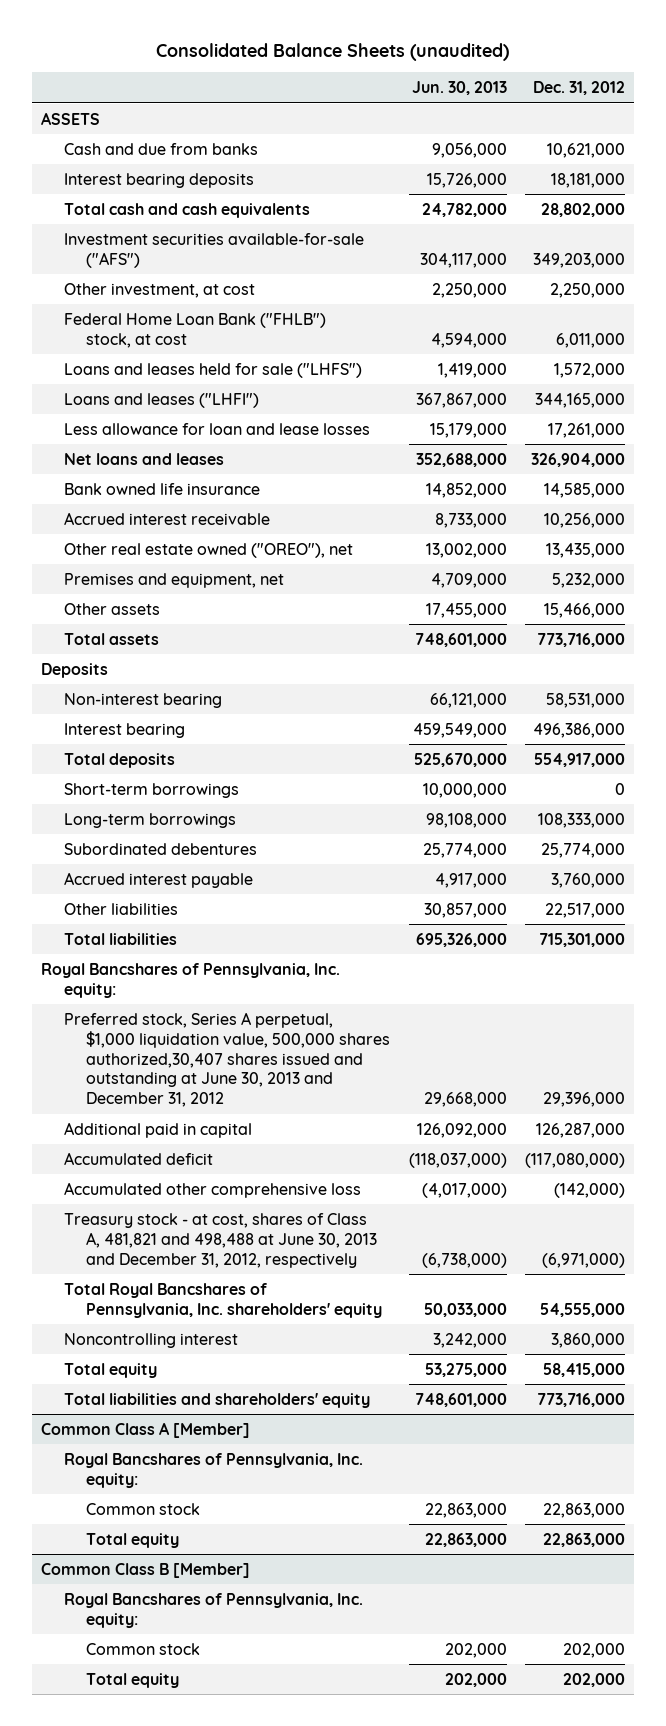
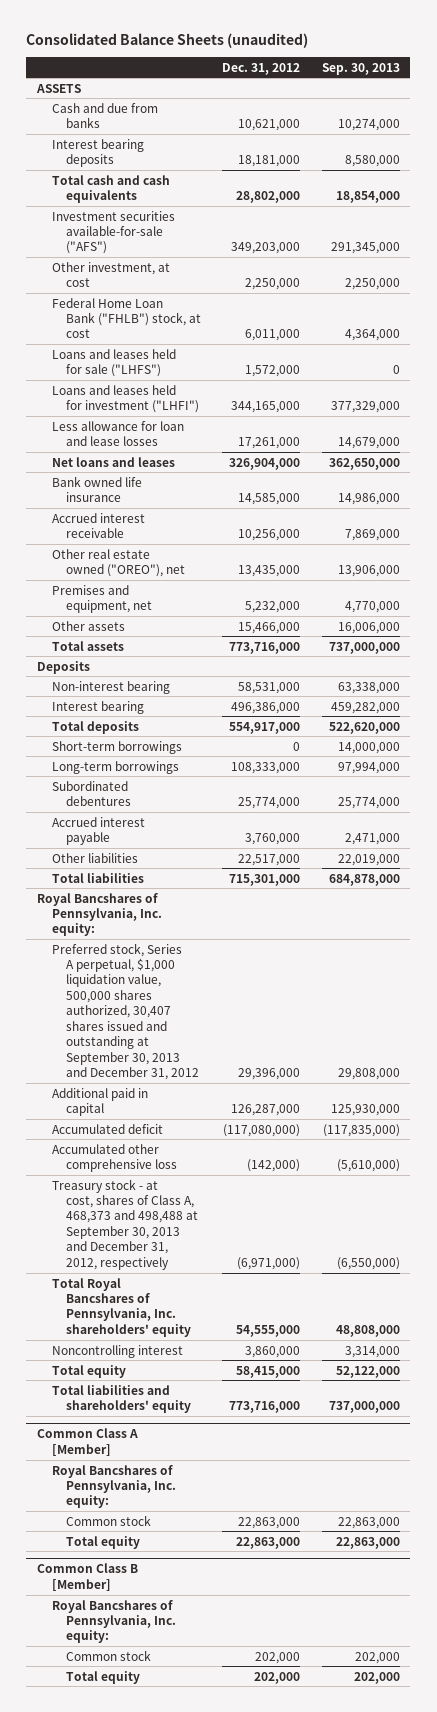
[411,81,507,96] Jun. 30, 2013 -> none
none -> [321,62,400,75] Sep. 30, 2013
[63,392,259,408] Loans and leases ("LHFI") -> [51,384,200,414] Loans and leases held for investment ("LHFI")
[63,1011,391,1108] Preferred stock, Series A perpetual, $1,000 liquidation value, 500,000 shares authorized,30,407 shares issued and outstanding at June 30, 2013 and December 31, 2012 -> [51,942,200,1081] Preferred stock, Series A perpetual, $1,000 liquidation value, 500,000 shares authorized, 30,407 shares issued and outstanding at September 30, 2013 and December 31, 2012
[63,1212,378,1268] Treasury stock - at cost, shares of Class A, 481,821 and 498,488 at June 30, 2013 and December 31, 2012, respectively -> [51,1178,199,1270] Treasury stock - at cost, shares of Class A, 468,373 and 498,488 at September 30, 2013 and December 31, 2012, respectively

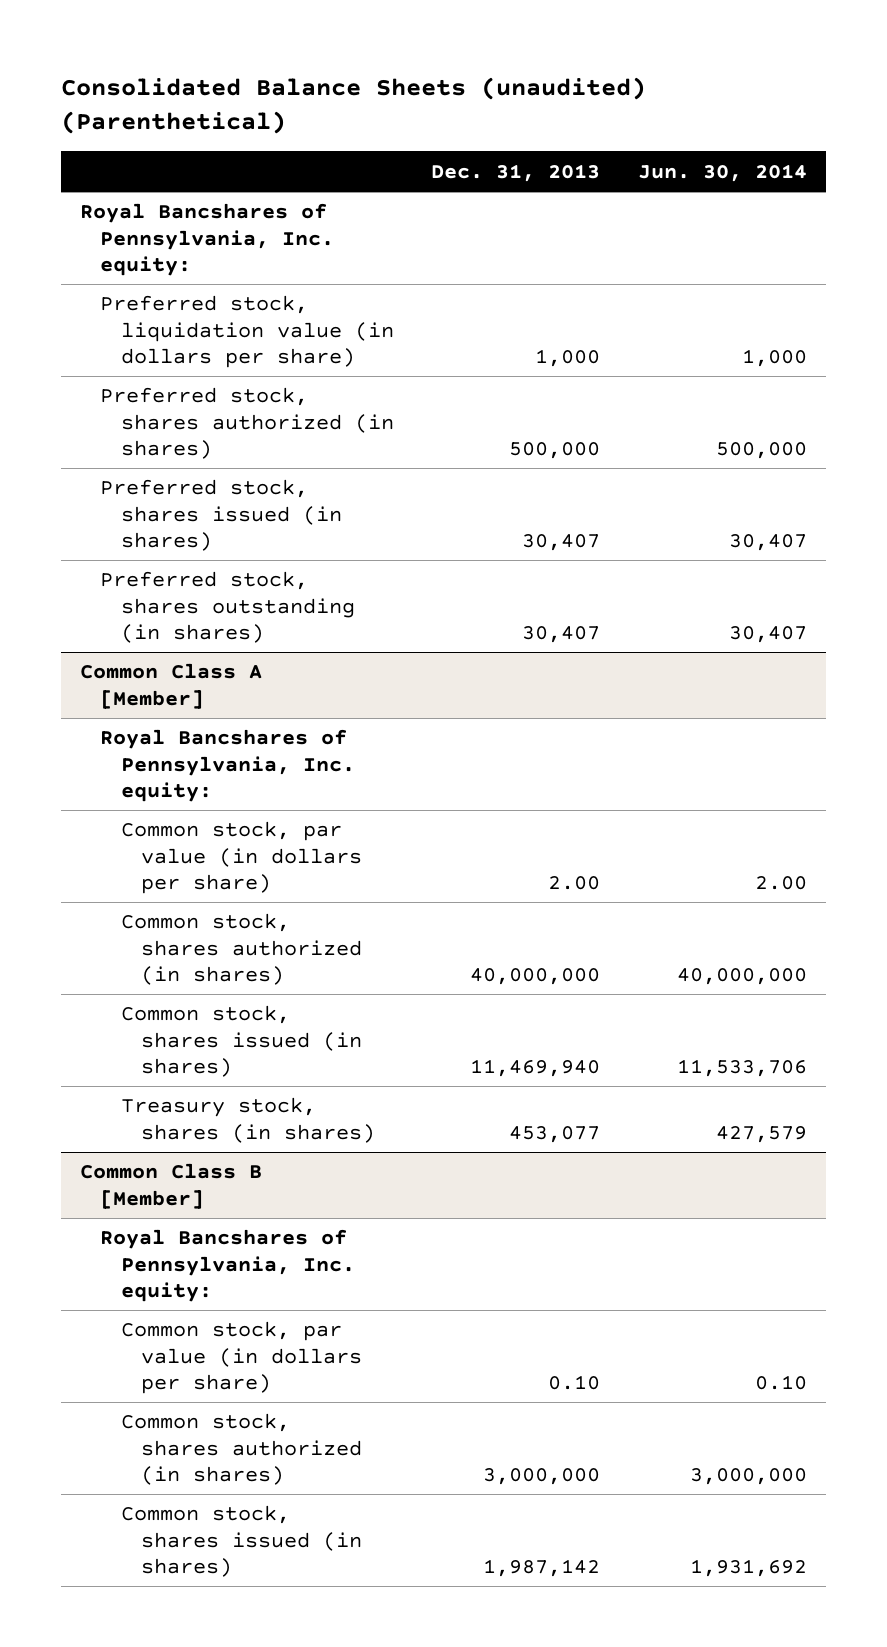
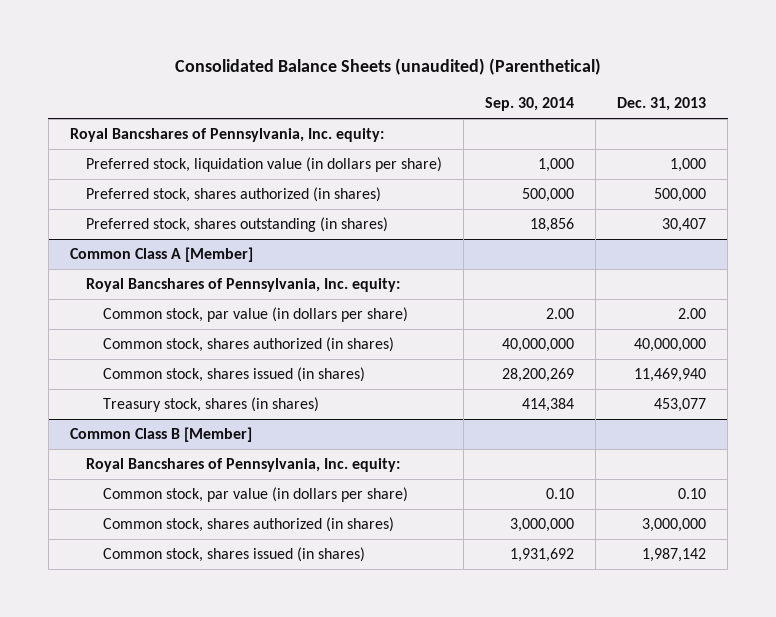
[637,163,807,182] Jun. 30, 2014 -> none
none -> [485,96,575,111] Sep. 30, 2014
[100,479,342,552] Preferred stock, shares issued (in shares) -> none

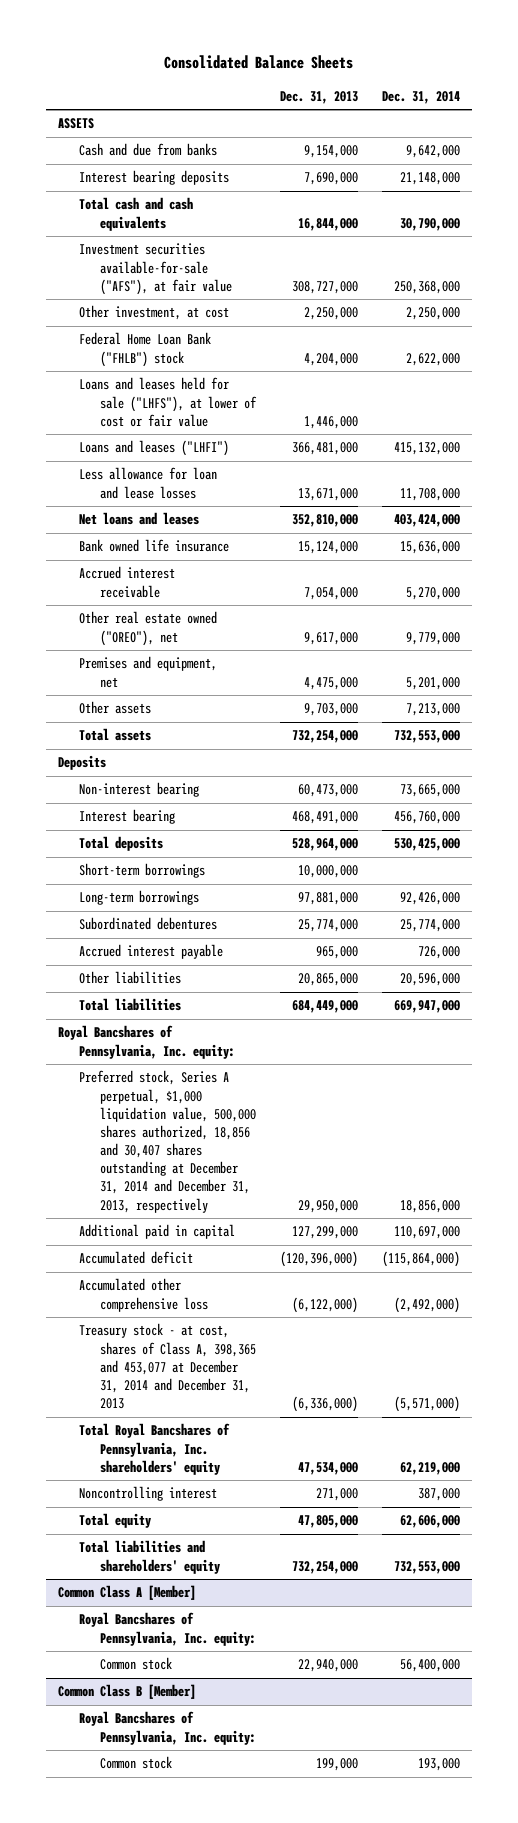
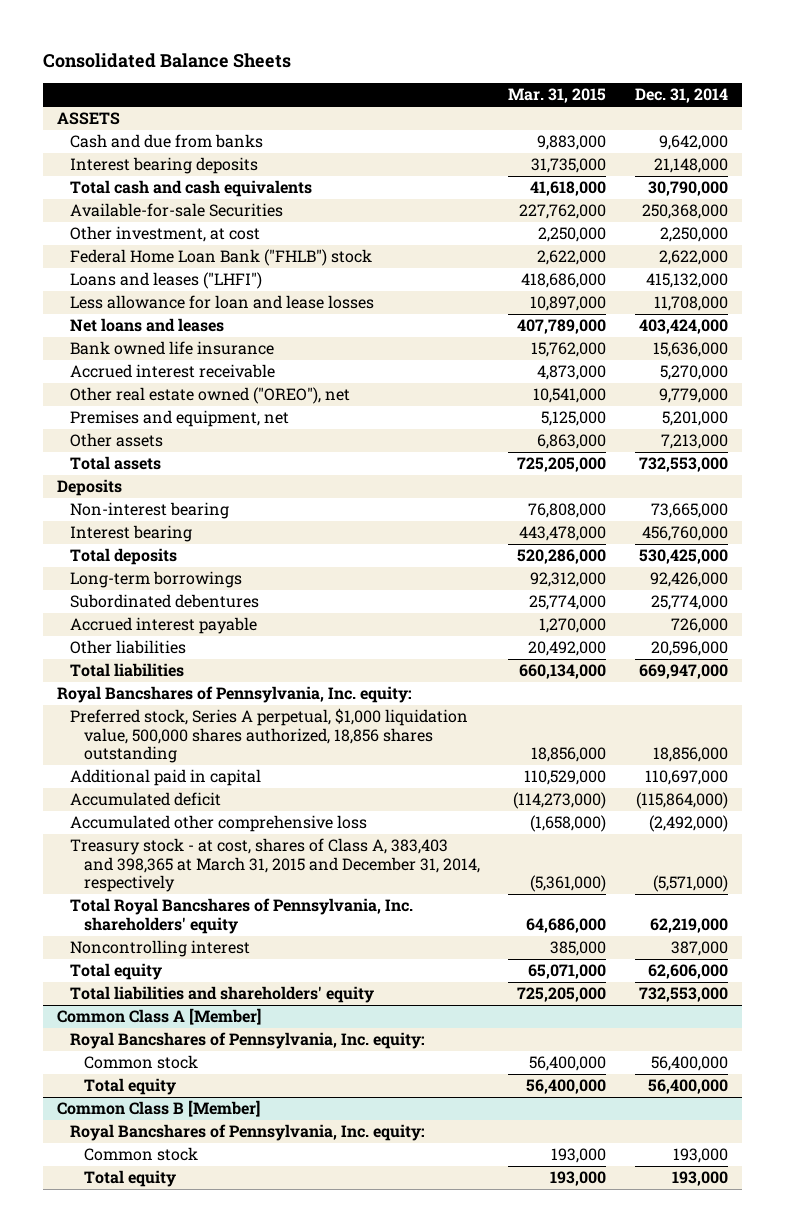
[280,90,359,104] Dec. 31, 2013 -> none
none -> [508,88,607,104] Mar. 31, 2015
[79,243,233,295] Investment securities available-for-sale ("AFS"), at fair value -> [70,203,284,218] Available-for-sale Securities
[79,377,258,427] Loans and leases held for sale ("LHFS"), at lower of cost or fair value -> none
[79,863,206,879] Short-term borrowings -> none
[79,1070,257,1213] Preferred stock, Series A perpetual, $1,000 liquidation value, 500,000 shares authorized, 18,856 and 30,407 shares outstanding at December 31, 2014 and December 31, 2013, respectively -> [70,708,469,764] Preferred stock, Series A perpetual, $1,000 liquidation value, 500,000 shares authorized, 18,856 shares outstanding
[79,1323,257,1410] Treasury stock - at cost, shares of Class A, 398,365 and 453,077 at December 31, 2014 and December 31, 2013 -> [70,838,480,893] Treasury stock - at cost, shares of Class A, 383,403 and 398,365 at March 31, 2015 and December 31, 2014, respectively
none -> [83,1078,176,1096] Total equity
none -> [83,1170,176,1188] Total equity

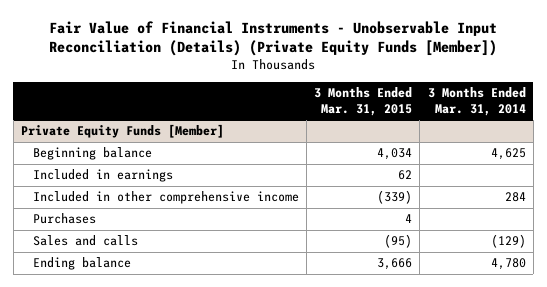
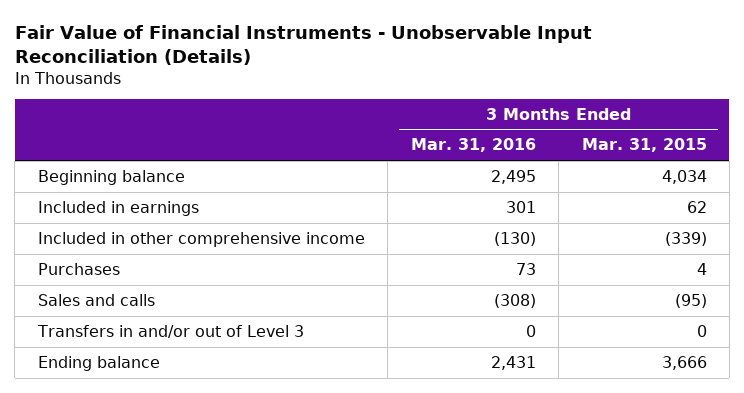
[49,20,498,57] Fair Value of Financial Instruments - Unobservable Input Reconciliation (Details) (Private Equity Funds [Member]) -> [14,24,592,65] Fair Value of Financial Instruments - Unobservable Input Reconciliation (Details)
[427,86,526,116] 3 Months Ended Mar. 31, 2014 -> none
none -> [410,138,536,153] Mar. 31, 2016
[21,124,225,139] Private Equity Funds [Member] -> none
none -> [36,324,304,338] Transfers in and/or out of Level 3

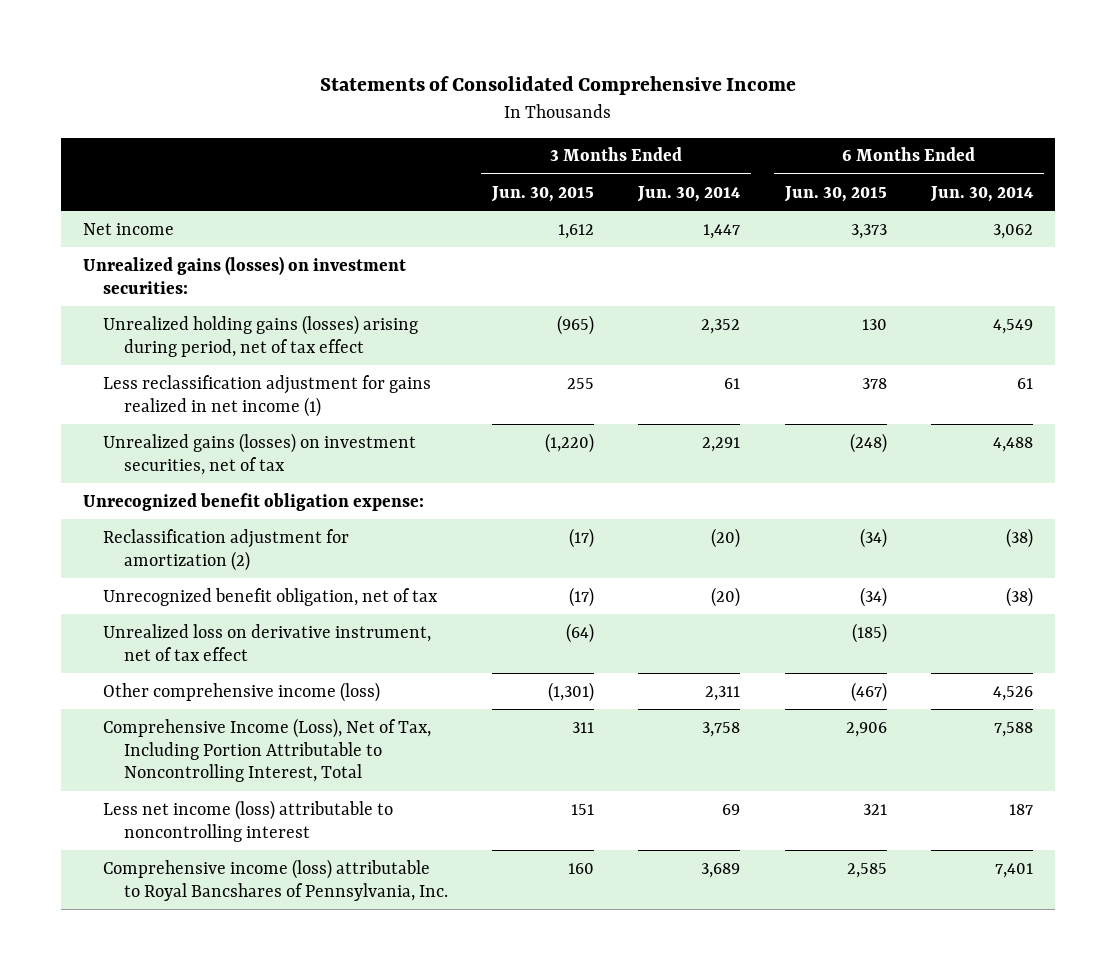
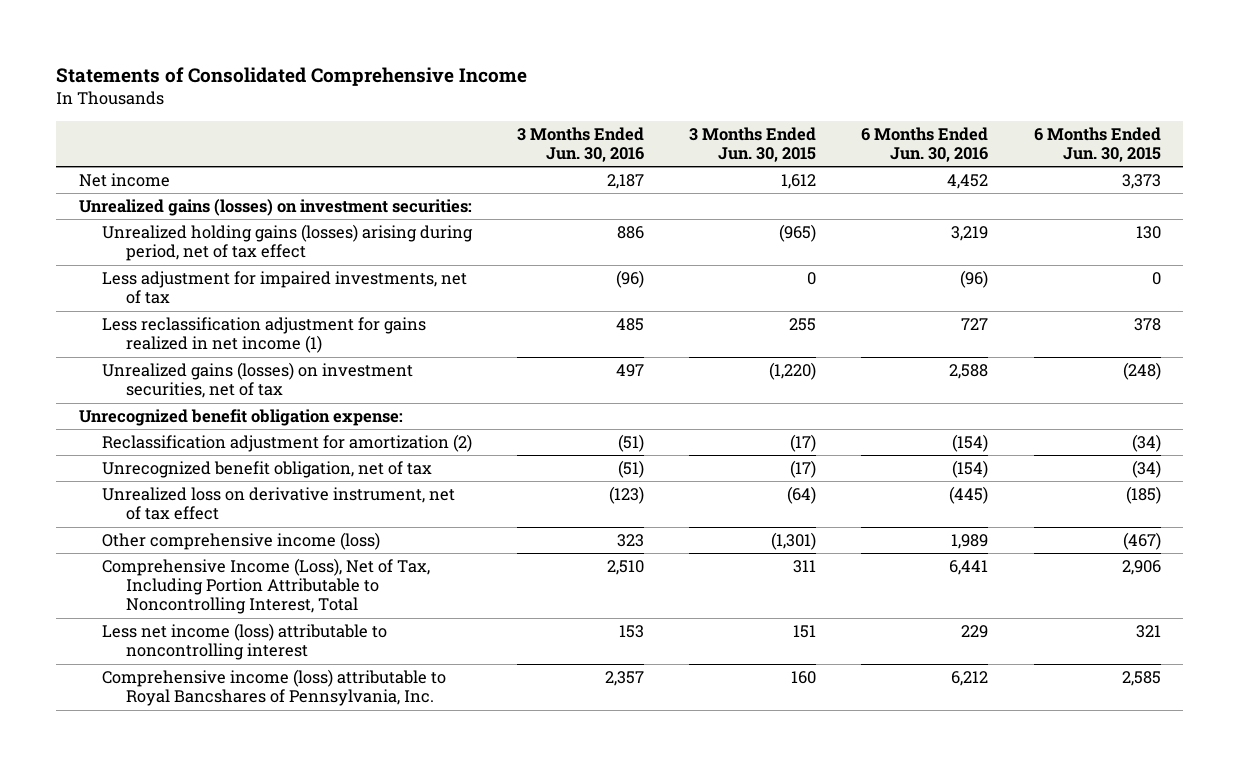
[637,185,741,202] Jun. 30, 2014 -> none
[930,185,1034,202] Jun. 30, 2014 -> none
none -> [517,127,645,163] 3 Months Ended Jun. 30, 2016
none -> [861,127,989,163] 6 Months Ended Jun. 30, 2016
none -> [102,271,468,305] Less adjustment for impaired investments, net of tax

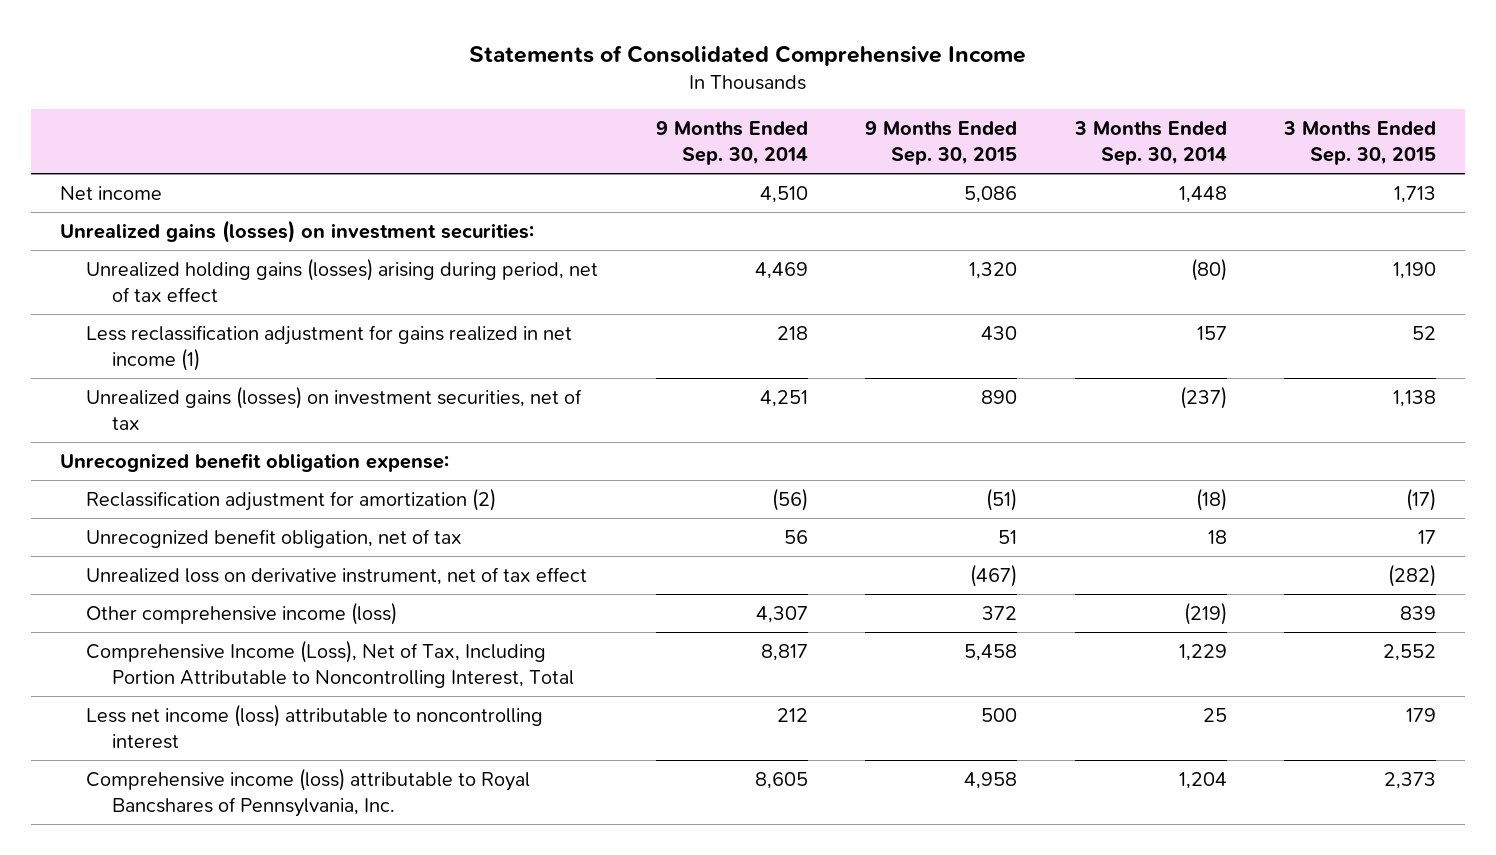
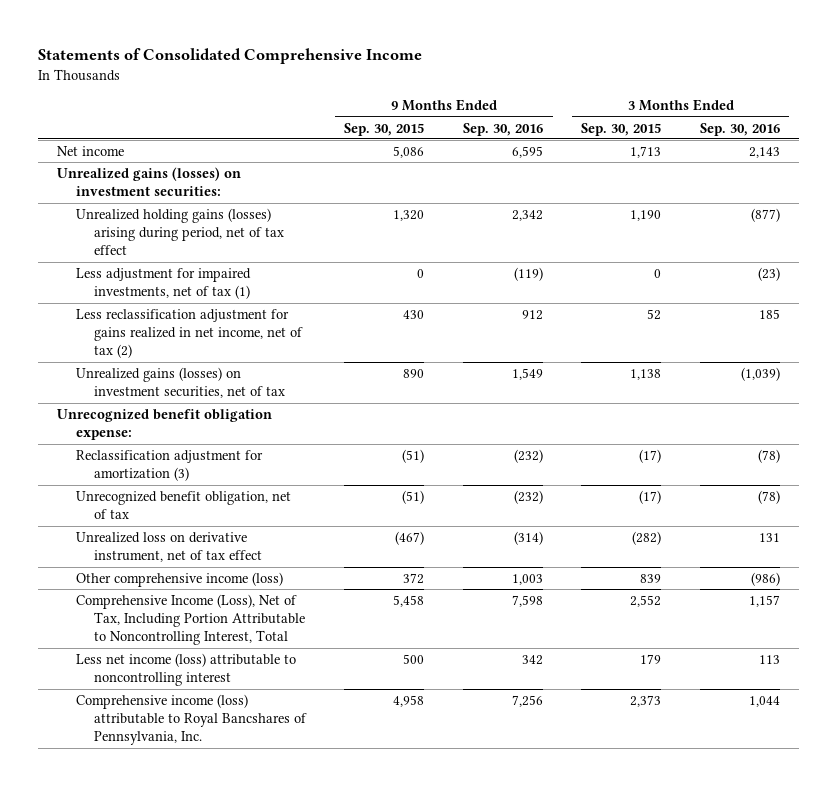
[655,120,808,165] 9 Months Ended Sep. 30, 2014 -> none
[1073,120,1227,165] 3 Months Ended Sep. 30, 2014 -> none
none -> [462,122,543,136] Sep. 30, 2016
none -> [699,122,780,136] Sep. 30, 2016
none -> [75,267,251,300] Less adjustment for impaired investments, net of tax (1)
[86,325,573,371] Less reclassification adjustment for gains realized in net income (1) -> [75,308,303,359] Less reclassification adjustment for gains realized in net income, net of tax (2)
[86,488,497,512] Reclassification adjustment for amortization (2) -> [75,449,263,482] Reclassification adjustment for amortization (3)
[998,530,1018,545] 51 -> [402,489,425,504] (51)
[1418,530,1437,545] 17 -> [639,489,662,504] (17)

